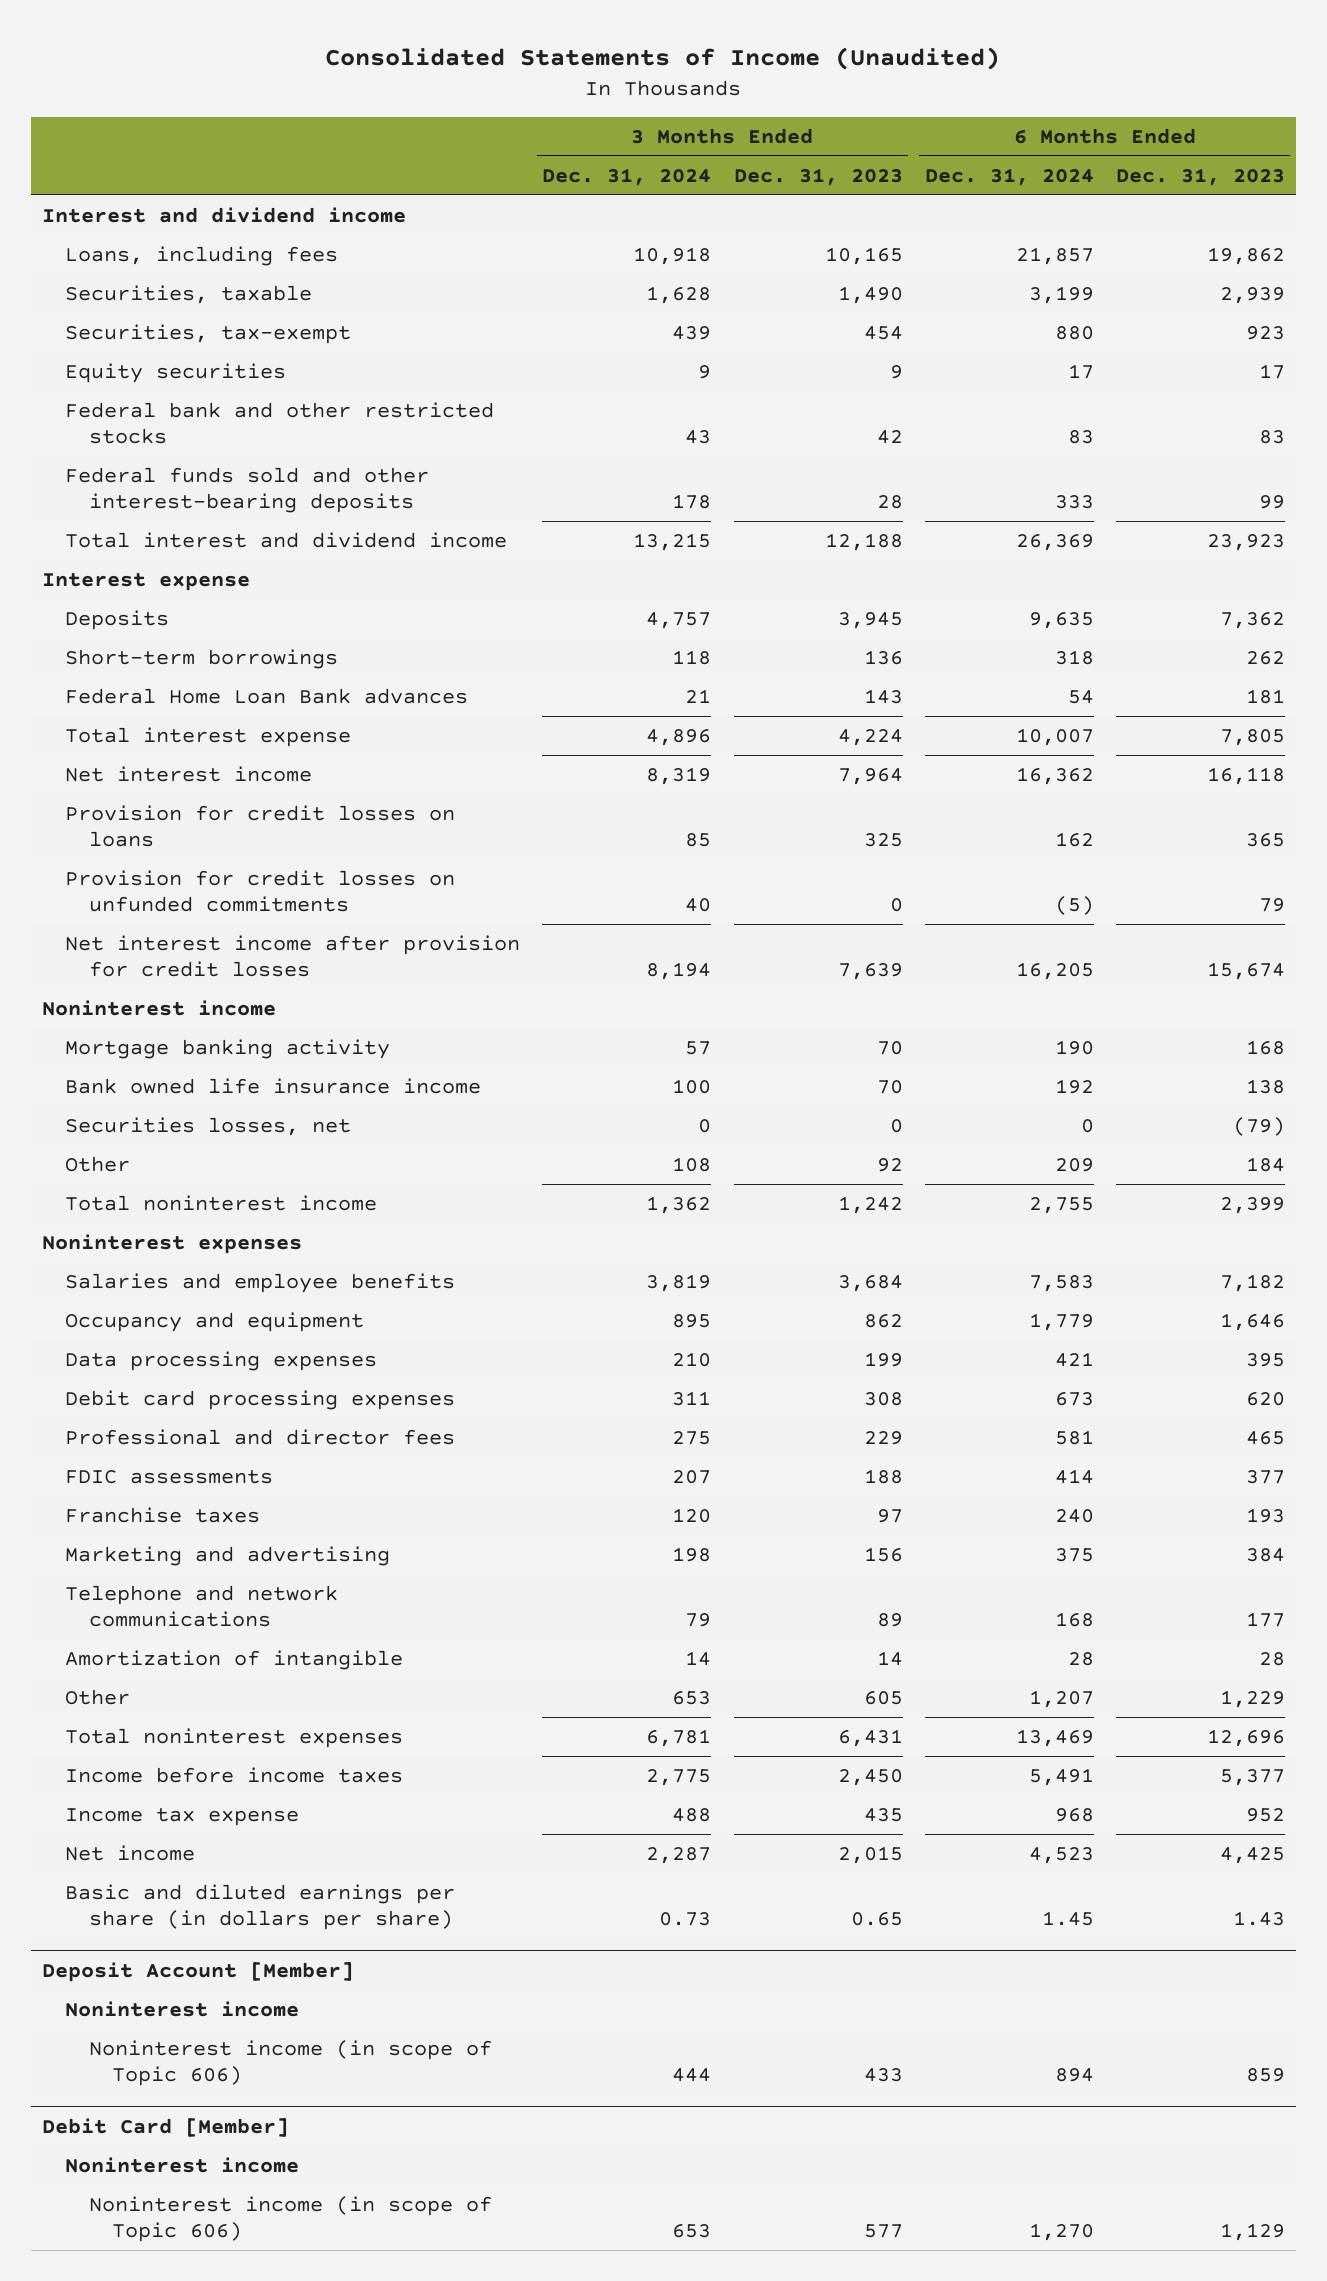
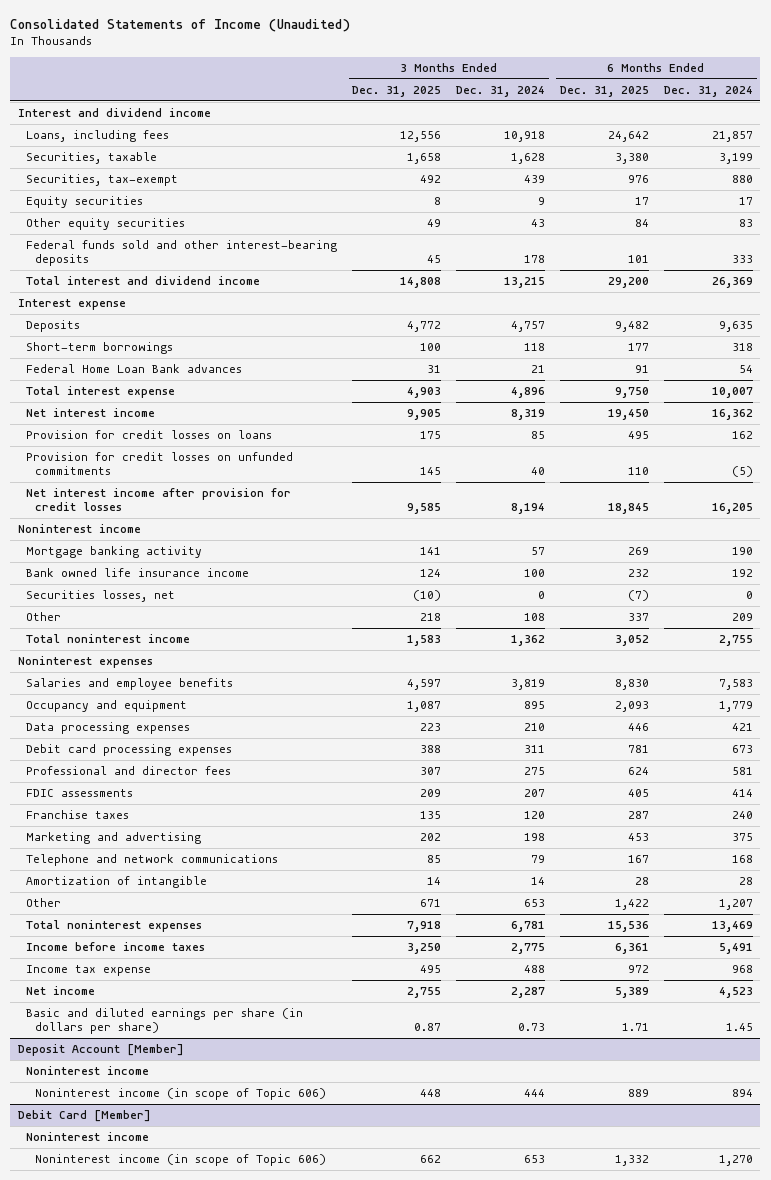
[733,167,903,186] Dec. 31, 2023 -> none
[1115,167,1285,186] Dec. 31, 2023 -> none
none -> [352,85,442,97] Dec. 31, 2025
none -> [559,85,649,97] Dec. 31, 2025
[65,402,495,444] Federal bank and other restricted stocks -> [26,217,186,230] Other equity securities

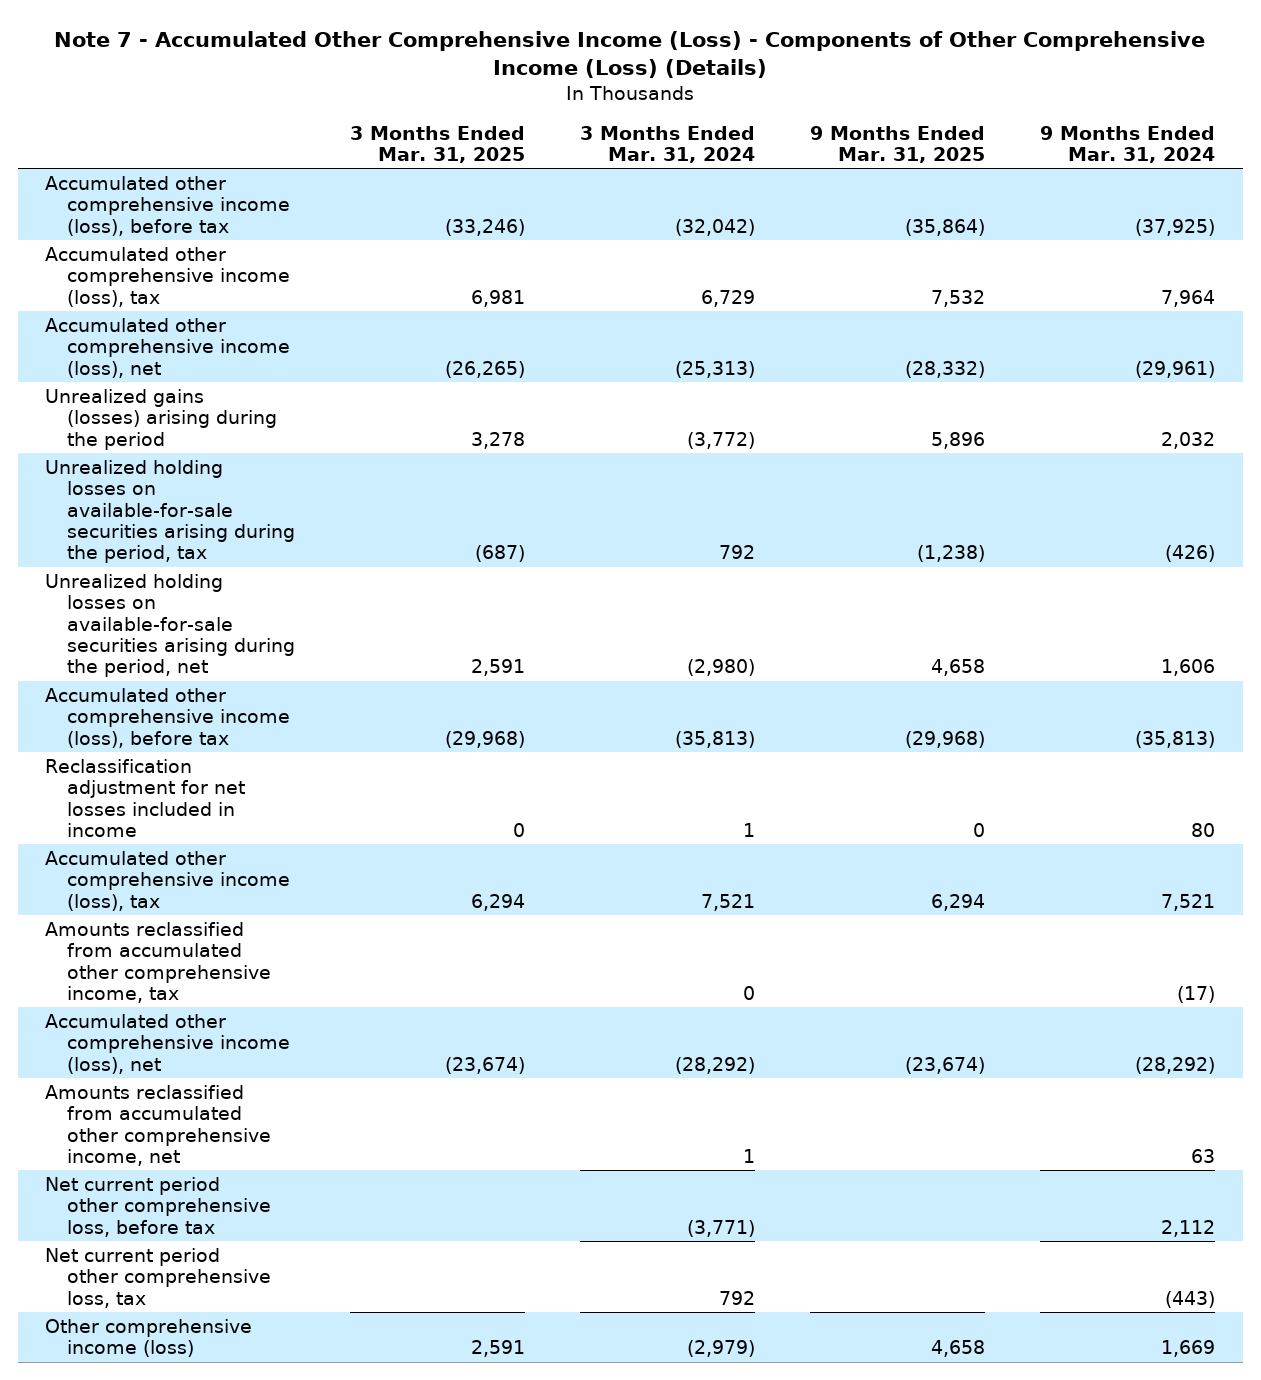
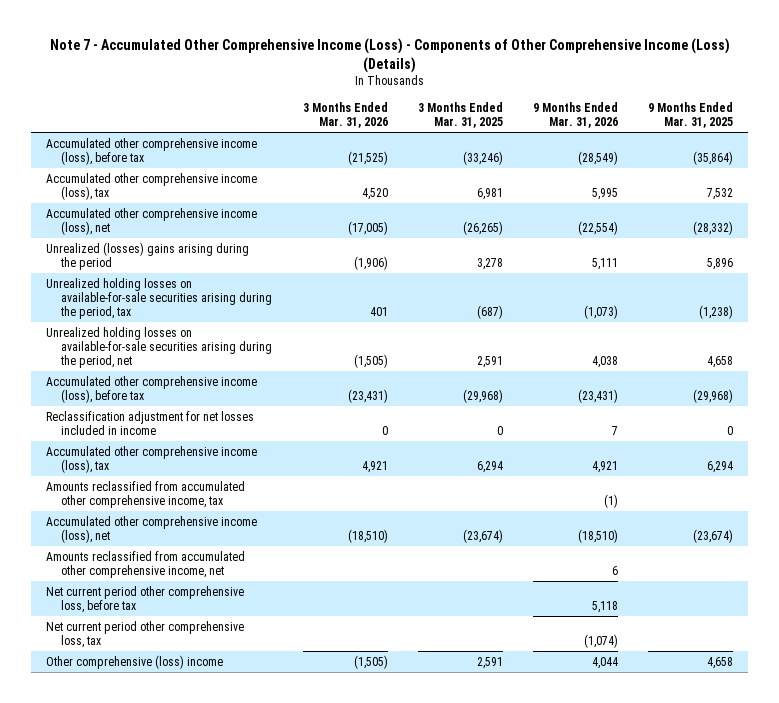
[580,125,756,163] 3 Months Ended Mar. 31, 2024 -> none
[1040,125,1216,163] 9 Months Ended Mar. 31, 2024 -> none
none -> [302,101,388,128] 3 Months Ended Mar. 31, 2026
none -> [532,101,618,128] 9 Months Ended Mar. 31, 2026
[45,388,278,450] Unrealized gains (losses) arising during the period -> [46,241,250,271] Unrealized (losses) gains arising during the period
[45,1318,253,1358] Other comprehensive income (loss) -> [46,654,224,669] Other comprehensive (loss) income

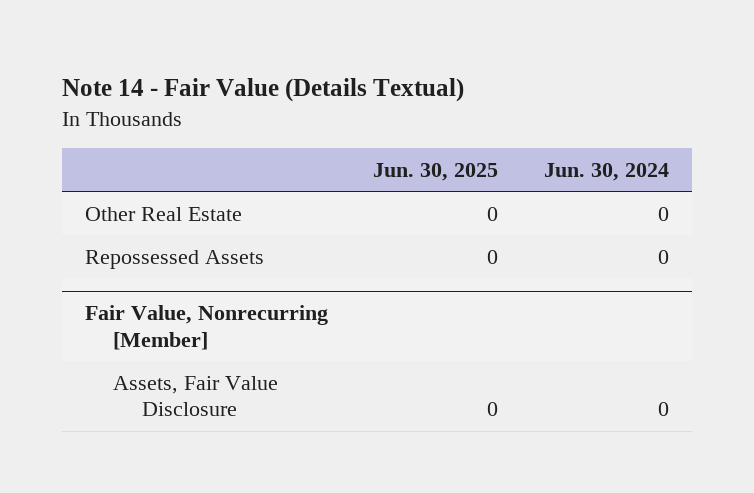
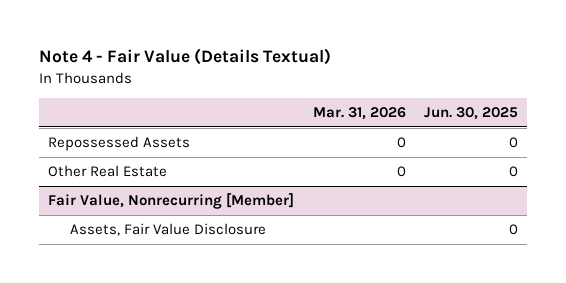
[62,78,465,103] Note 14 - Fair Value (Details Textual) -> [38,48,331,66] Note 4 - Fair Value (Details Textual)
[544,162,670,181] Jun. 30, 2024 -> none
none -> [312,107,406,121] Mar. 31, 2026
[84,206,242,221] Other Real Estate -> [48,165,168,178] Other Real Estate

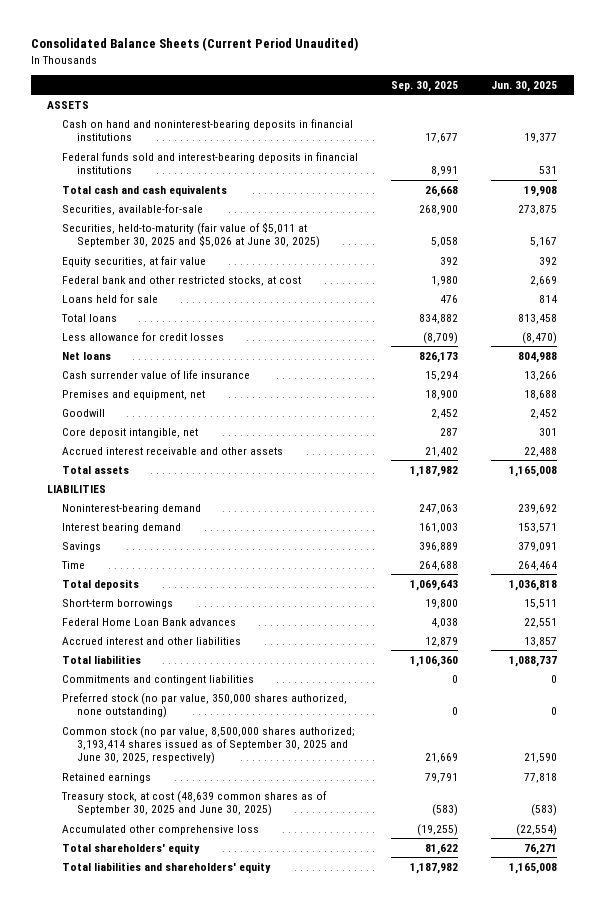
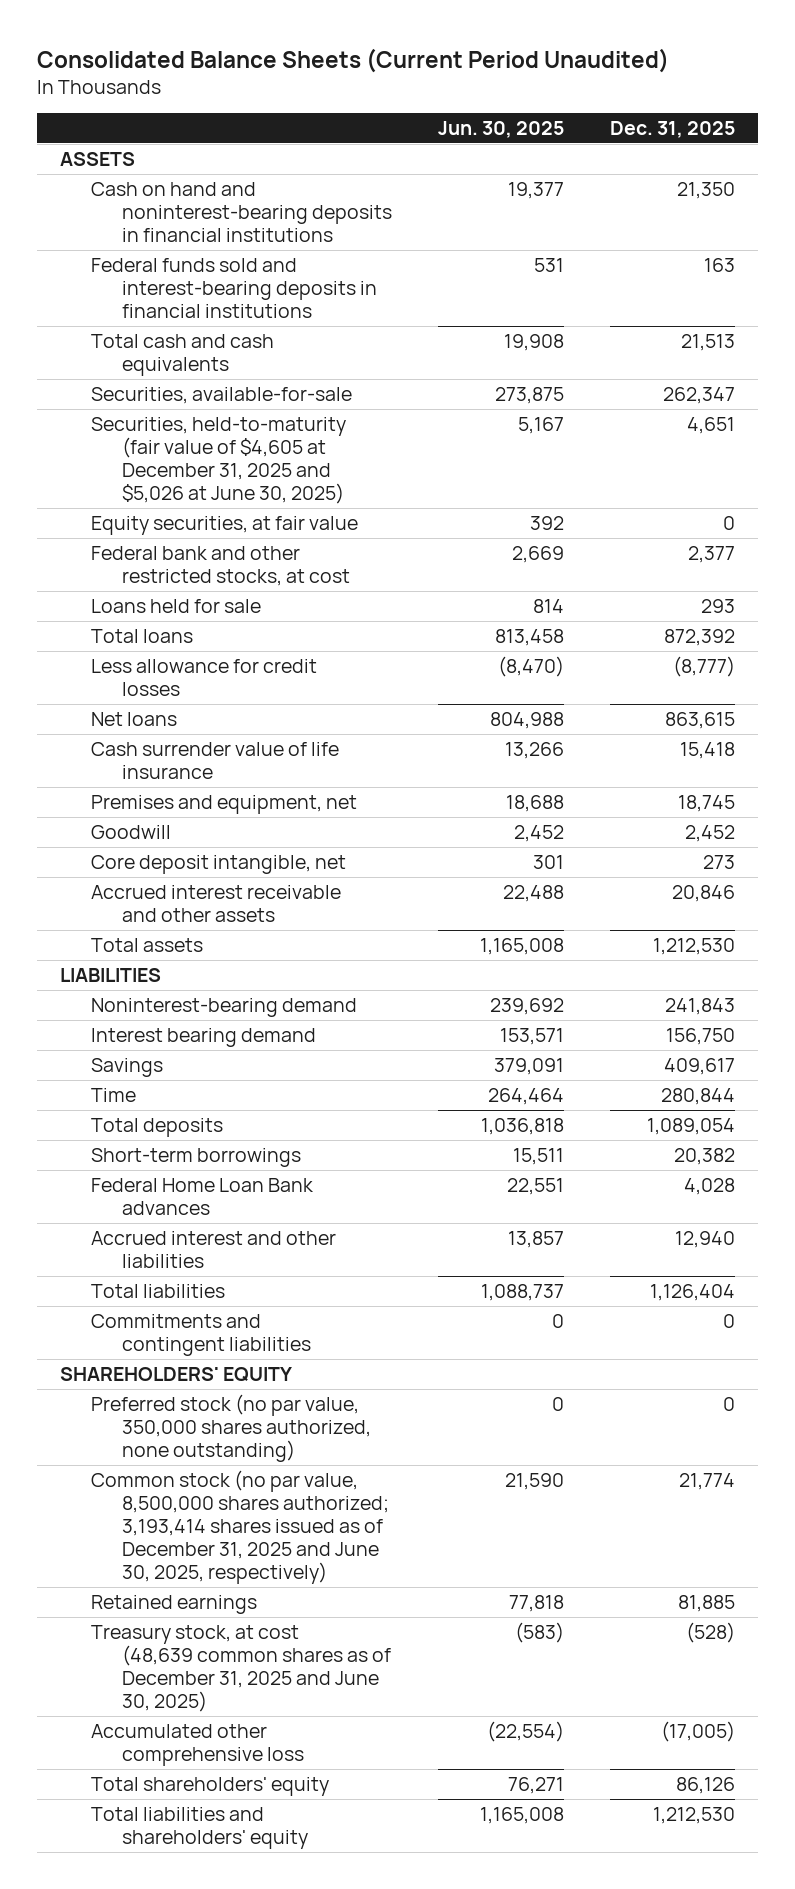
[391,80,459,92] Sep. 30, 2025 -> none
none -> [609,121,735,139] Dec. 31, 2025
[61,221,320,249] Securities, held-to-maturity (fair value of $5,011 at September 30, 2025 and $5,026 at June 30, 2025) -> [91,416,347,505] Securities, held-to-maturity (fair value of $4,605 at December 31, 2025 and $5,026 at June 30, 2025)
none -> [60,1366,293,1382] SHAREHOLDERS' EQUITY
[61,725,355,765] Common stock (no par value, 8,500,000 shares authorized; 3,193,414 shares issued as of September 30, 2025 and June 30, 2025, respectively) -> [91,1469,390,1585] Common stock (no par value, 8,500,000 shares authorized; 3,193,414 shares issued as of December 31, 2025 and June 30, 2025, respectively)
[60,790,327,817] Treasury stock, at cost (48,639 common shares as of September 30, 2025 and June 30, 2025) -> [91,1624,392,1713] Treasury stock, at cost (48,639 common shares as of December 31, 2025 and June 30, 2025)

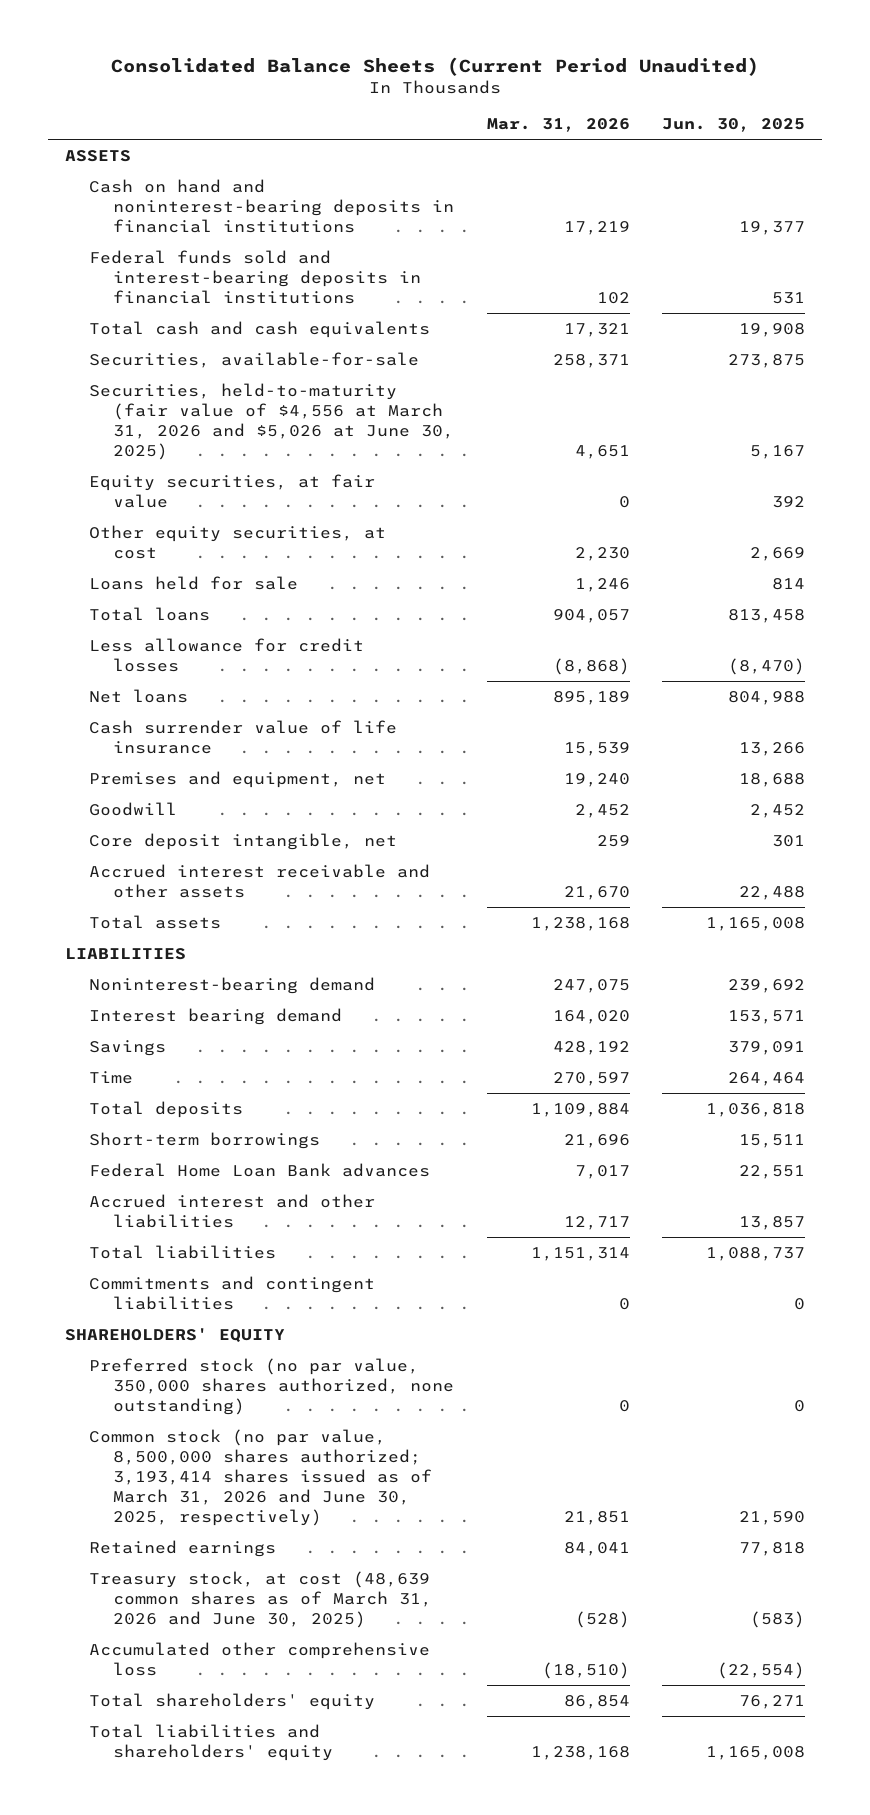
[609,121,735,139] Dec. 31, 2025 -> none
none -> [486,118,630,133] Mar. 31, 2026
[91,416,347,505] Securities, held-to-maturity (fair value of $4,605 at December 31, 2025 and $5,026 at June 30, 2025) -> [88,382,454,460] Securities, held-to-maturity (fair value of $4,556 at March 31, 2026 and $5,026 at June 30, 2025)
[91,545,351,586] Federal bank and other restricted stocks, at cost -> [88,524,386,559] Other equity securities, at cost
[91,1469,390,1585] Common stock (no par value, 8,500,000 shares authorized; 3,193,414 shares issued as of December 31, 2025 and June 30, 2025, respectively) -> [88,1428,432,1526] Common stock (no par value, 8,500,000 shares authorized; 3,193,414 shares issued as of March 31, 2026 and June 30, 2025, respectively)
[91,1624,392,1713] Treasury stock, at cost (48,639 common shares as of December 31, 2025 and June 30, 2025) -> [88,1570,432,1628] Treasury stock, at cost (48,639 common shares as of March 31, 2026 and June 30, 2025)

